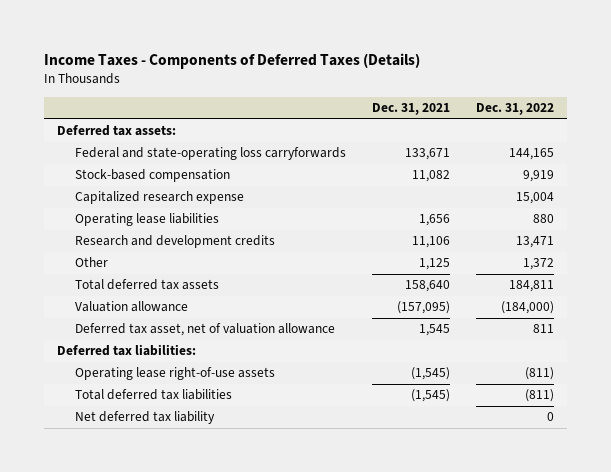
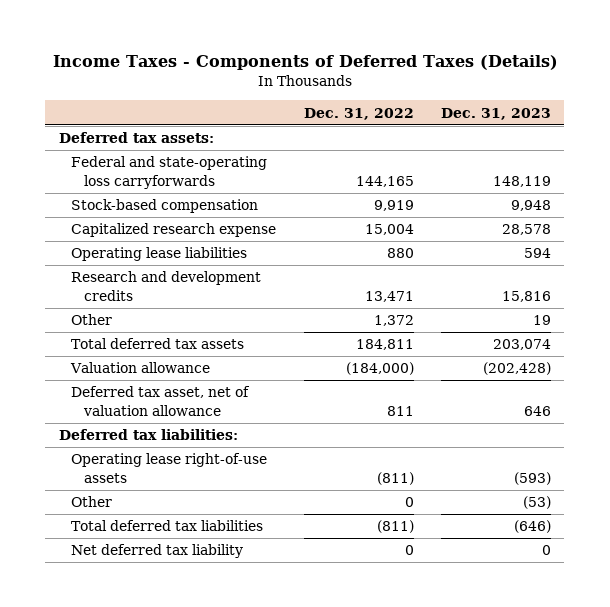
[371,103,450,116] Dec. 31, 2021 -> none
none -> [440,107,551,120] Dec. 31, 2023
none -> [71,496,113,508] Other

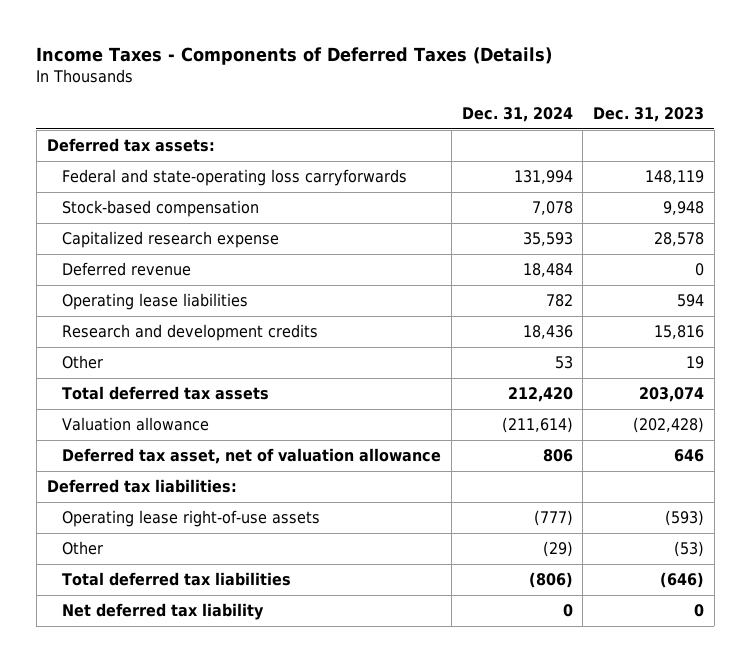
[303,107,414,120] Dec. 31, 2022 -> none
none -> [461,106,573,122] Dec. 31, 2024
none -> [62,262,192,277] Deferred revenue

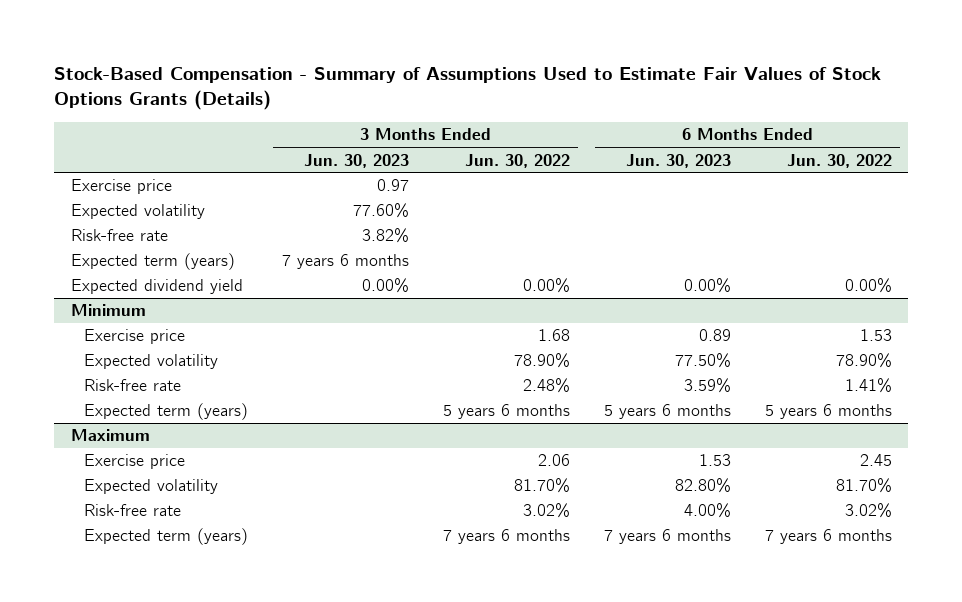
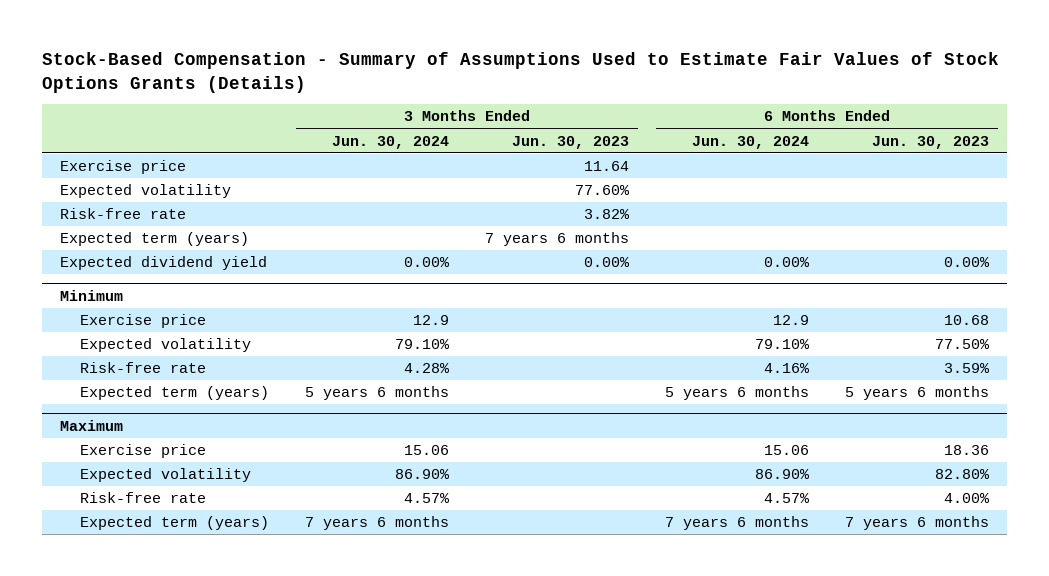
[464,153,570,168] Jun. 30, 2022 -> none
[786,153,892,168] Jun. 30, 2022 -> none
none -> [332,135,450,149] Jun. 30, 2024
none -> [692,135,810,149] Jun. 30, 2024
[376,179,409,192] 0.97 -> [584,161,630,172] 11.64
[698,329,731,342] 0.89 -> [944,315,990,326] 10.68
[698,454,731,467] 1.53 -> [944,445,990,456] 18.36

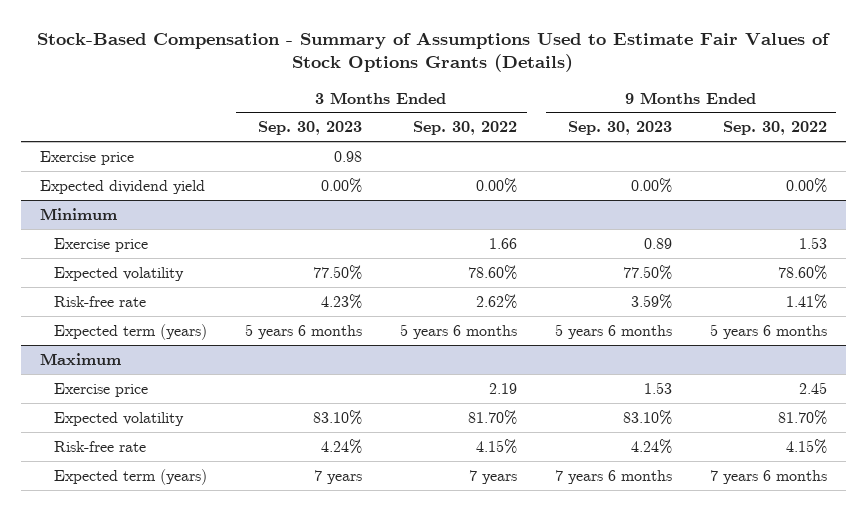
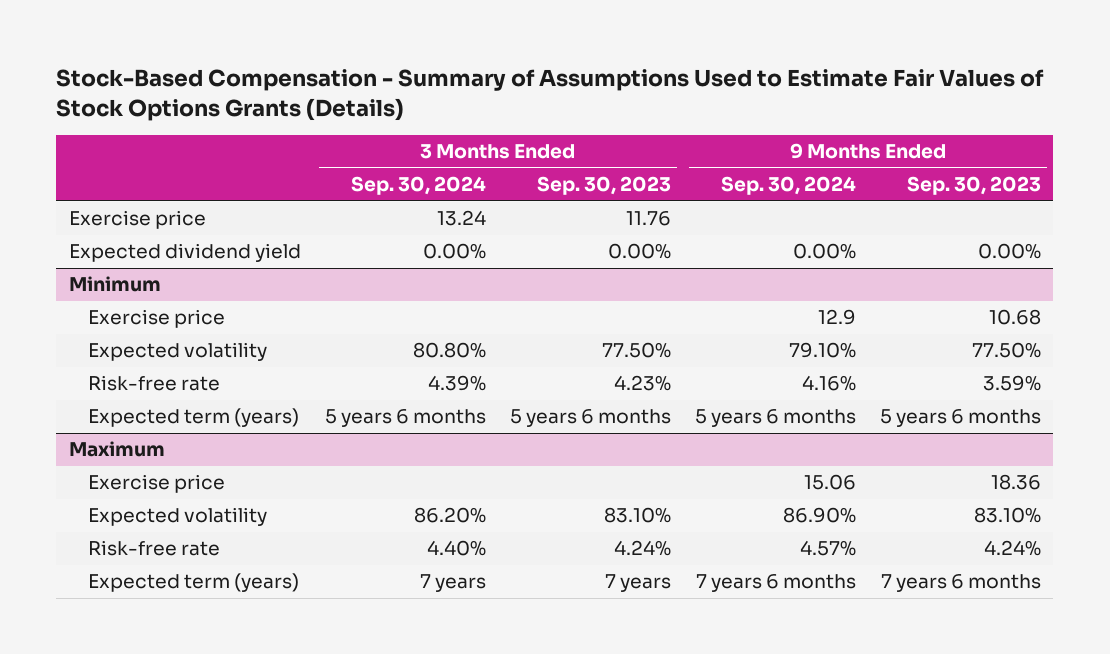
[413,121,518,136] Sep. 30, 2022 -> none
[722,121,827,136] Sep. 30, 2022 -> none
none -> [350,176,486,196] Sep. 30, 2024
none -> [721,176,857,196] Sep. 30, 2024
[334,150,363,162] 0.98 -> [625,211,671,227] 11.76
[643,237,672,249] 0.89 -> [989,309,1042,326] 10.68
[643,381,672,394] 1.53 -> [991,474,1042,491] 18.36

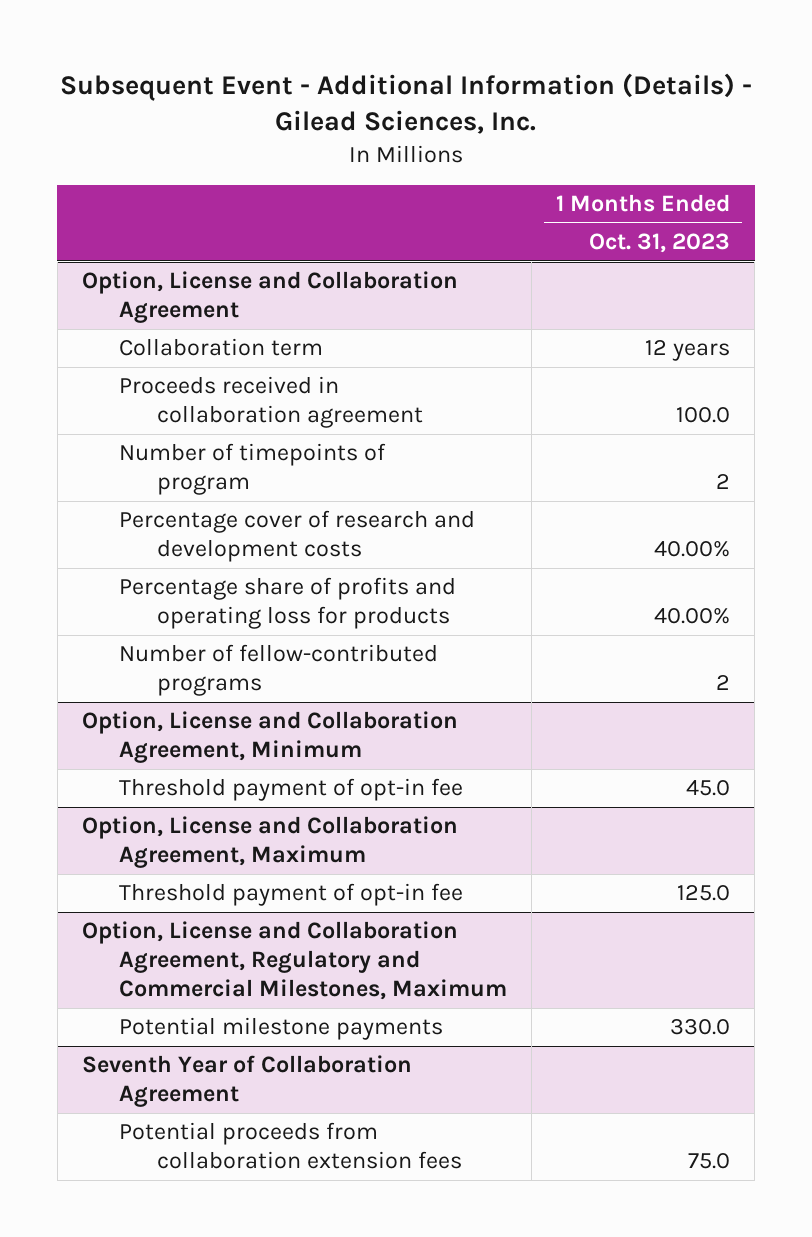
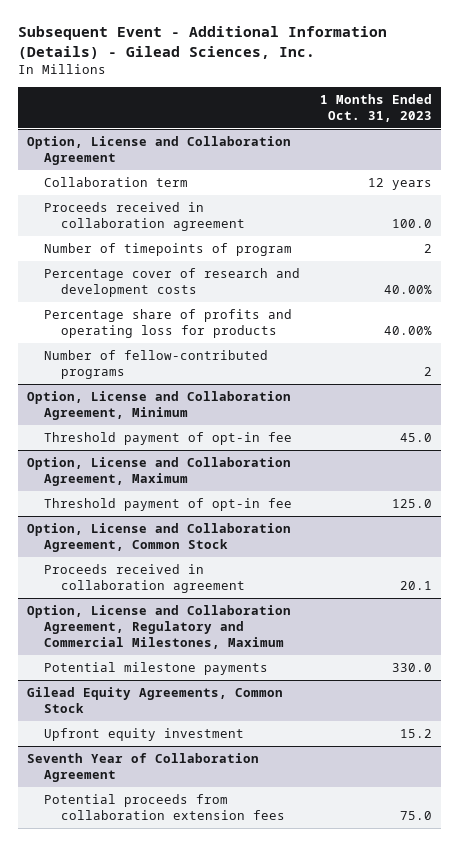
none -> [27,523,292,553] Option, License and Collaboration Agreement, Common Stock
none -> [44,564,246,594] Proceeds received in collaboration agreement
none -> [27,687,284,714] Gilead Equity Agreements, Common Stock
none -> [44,728,245,742] Upfront equity investment

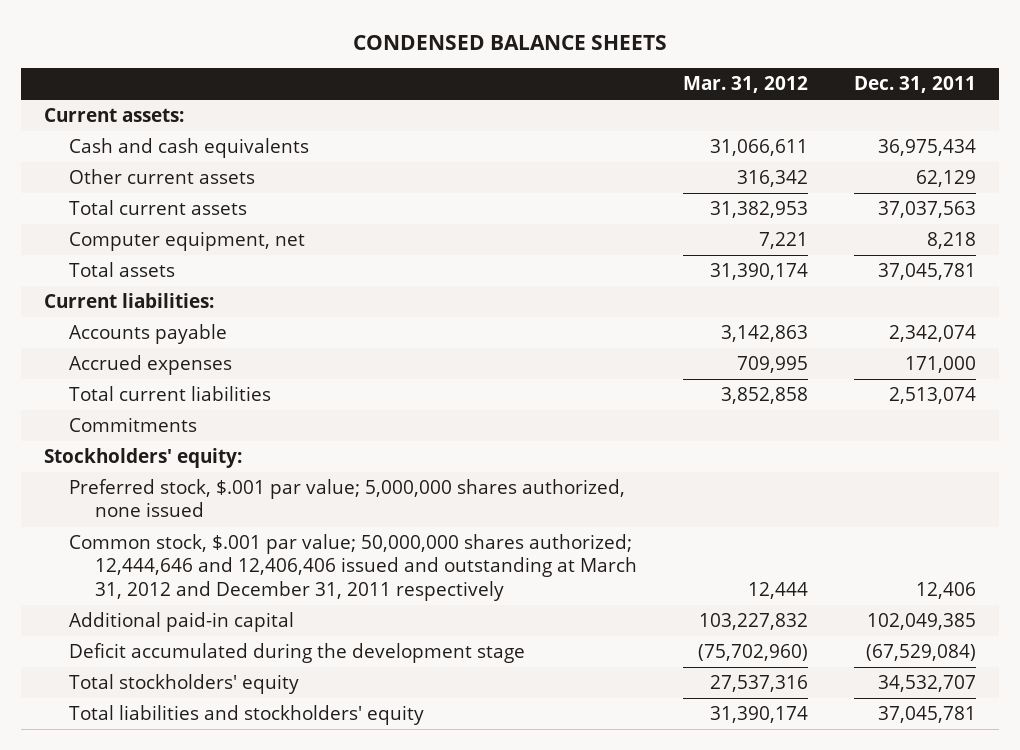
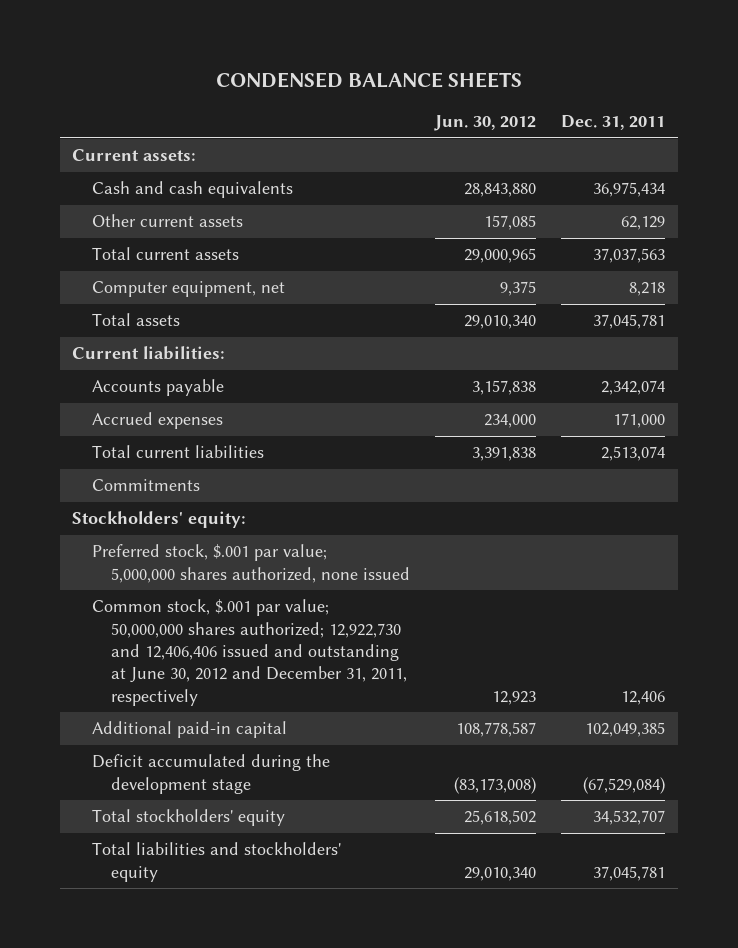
[682,76,808,94] Mar. 31, 2012 -> none
none -> [434,115,537,132] Jun. 30, 2012
[69,534,637,601] Common stock, $.001 par value; 50,000,000 shares authorized; 12,444,646 and 12,406,406 issued and outstanding at March 31, 2012 and December 31, 2011 respectively -> [91,599,407,706] Common stock, $.001 par value; 50,000,000 shares authorized; 12,922,730 and 12,406,406 issued and outstanding at June 30, 2012 and December 31, 2011, respectively

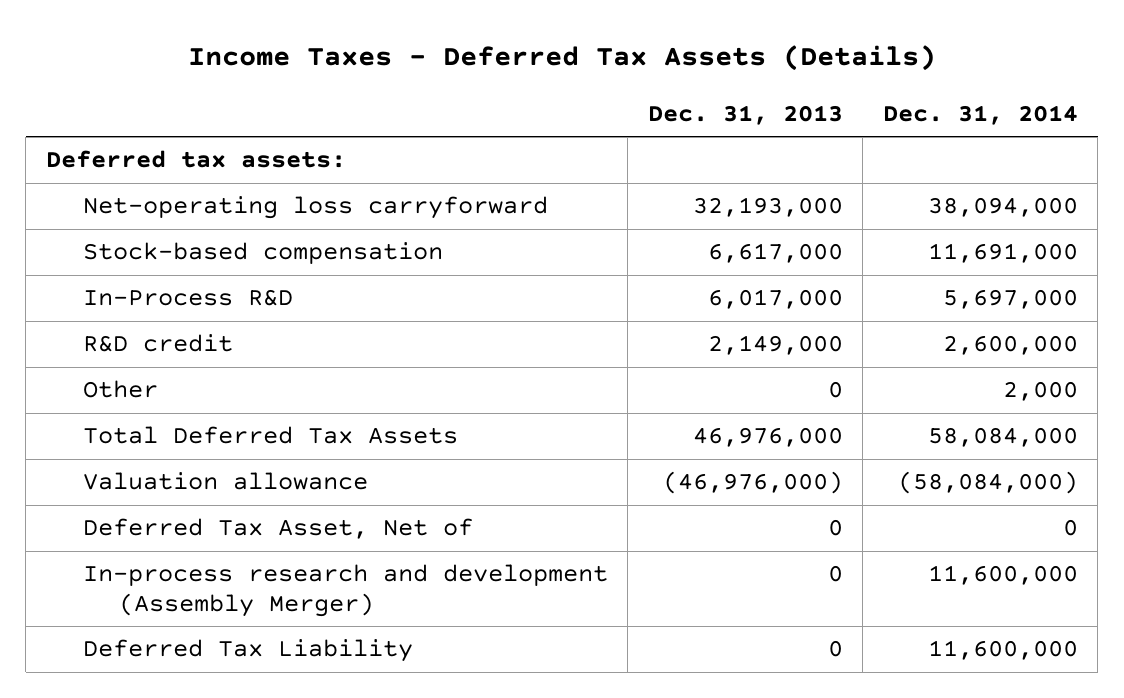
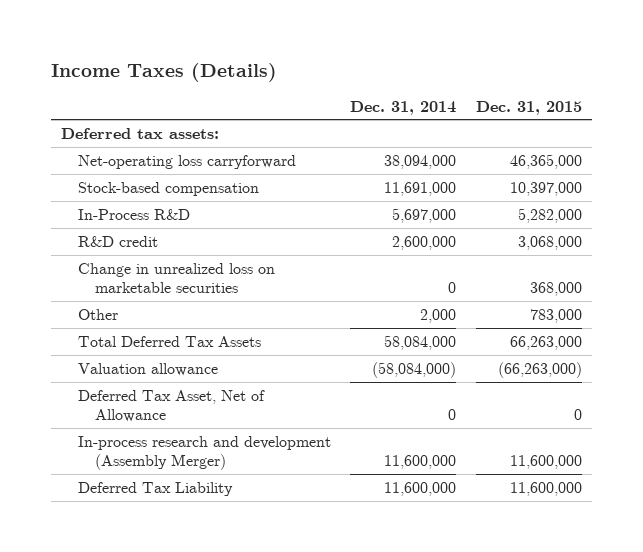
[187,45,936,72] Income Taxes - Deferred Tax Assets (Details) -> [51,62,278,82] Income Taxes (Details)
[647,104,843,125] Dec. 31, 2013 -> none
none -> [475,100,582,115] Dec. 31, 2015
none -> [77,262,275,294] Change in unrealized loss on marketable securities
[82,518,473,540] Deferred Tax Asset, Net of -> [77,389,265,423] Deferred Tax Asset, Net of Allowance

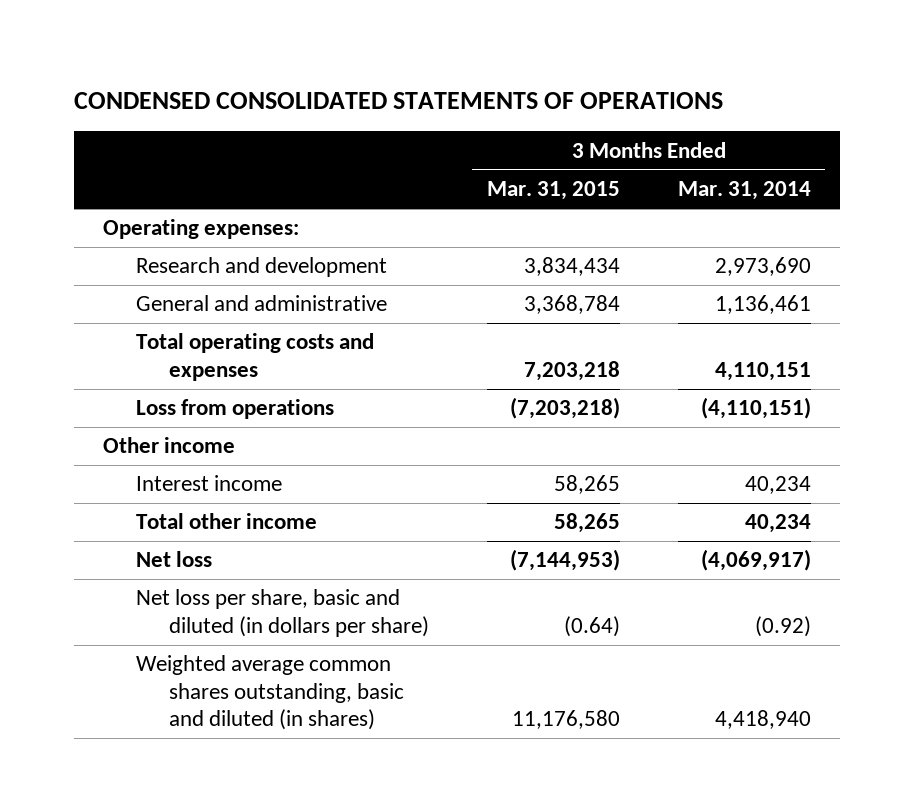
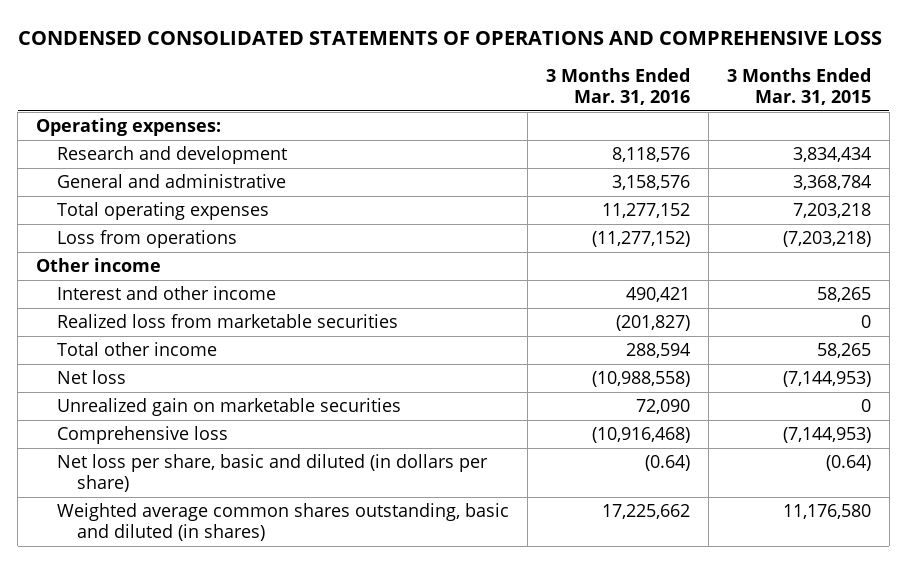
[74,91,724,109] CONDENSED CONSOLIDATED STATEMENTS OF OPERATIONS -> [17,30,882,45] CONDENSED CONSOLIDATED STATEMENTS OF OPERATIONS AND COMPREHENSIVE LOSS
[677,181,811,201] Mar. 31, 2014 -> none
none -> [545,68,690,105] 3 Months Ended Mar. 31, 2016
[136,333,375,381] Total operating costs and expenses -> [56,202,269,221] Total operating expenses
[136,475,283,492] Interest income -> [56,286,276,301] Interest and other income
none -> [56,314,398,329] Realized loss from marketable securities
none -> [56,398,401,417] Unrealized gain on marketable securities
none -> [56,426,228,445] Comprehensive loss

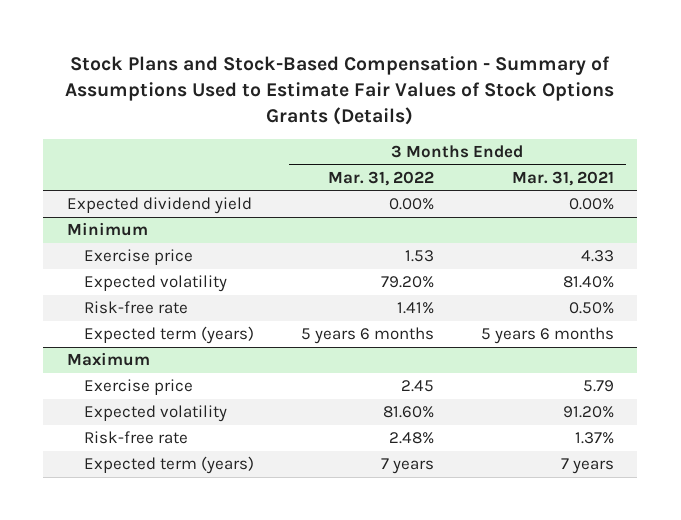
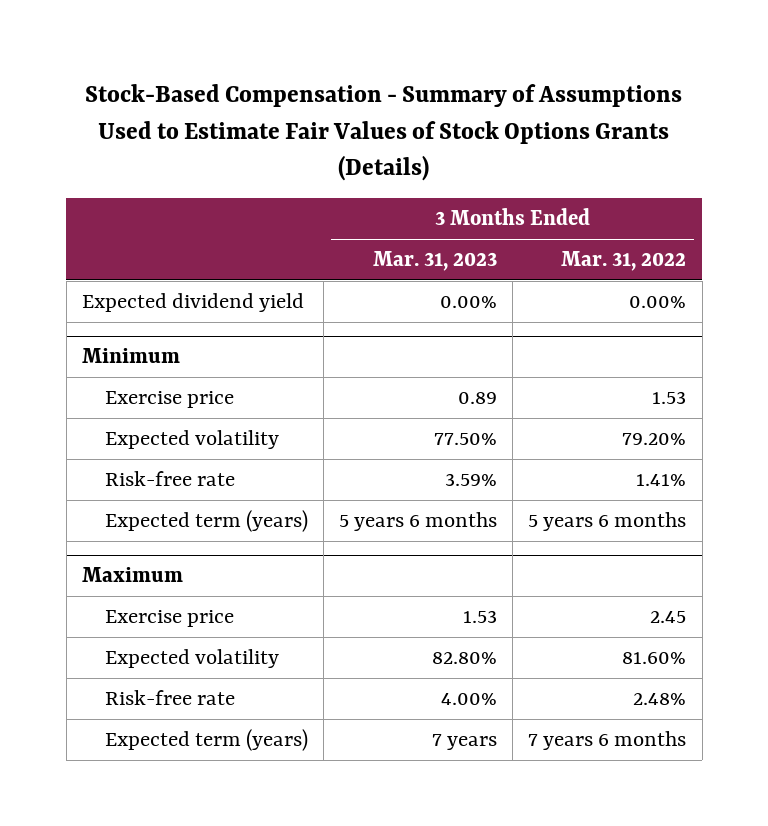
[65,55,615,126] Stock Plans and Stock-Based Compensation - Summary of Assumptions Used to Estimate Fair Values of Stock Options Grants (Details) -> [85,84,683,181] Stock-Based Compensation - Summary of Assumptions Used to Estimate Fair Values of Stock Options Grants (Details)
[511,170,614,186] Mar. 31, 2021 -> none
none -> [373,251,498,272] Mar. 31, 2023
[380,458,434,475] 7 years -> [528,731,687,751] 7 years 6 months

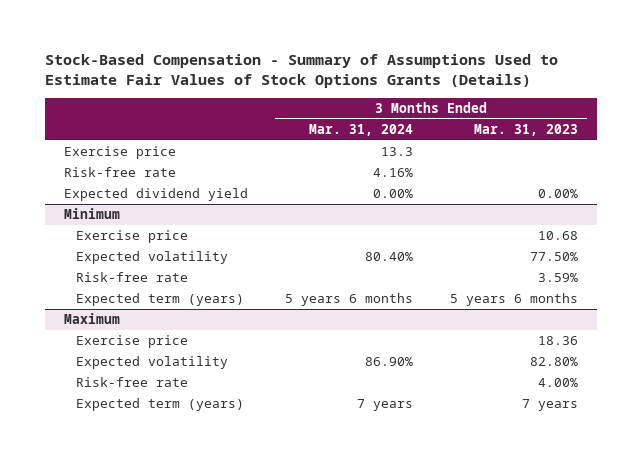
[561,251,687,272] Mar. 31, 2022 -> none
none -> [308,123,413,136] Mar. 31, 2024
none -> [63,146,176,160] Exercise price
none -> [63,167,176,178] Risk-free rate
[458,392,498,405] 0.89 -> [538,231,579,241] 10.68
[463,610,498,624] 1.53 -> [538,336,579,346] 18.36

